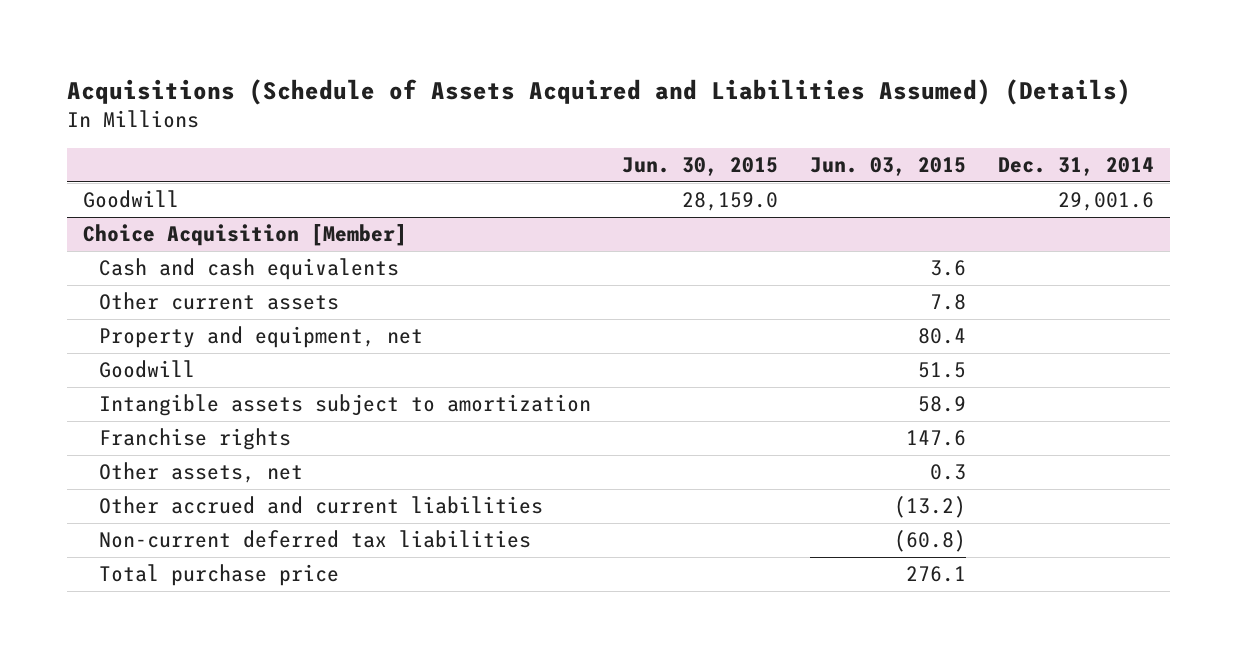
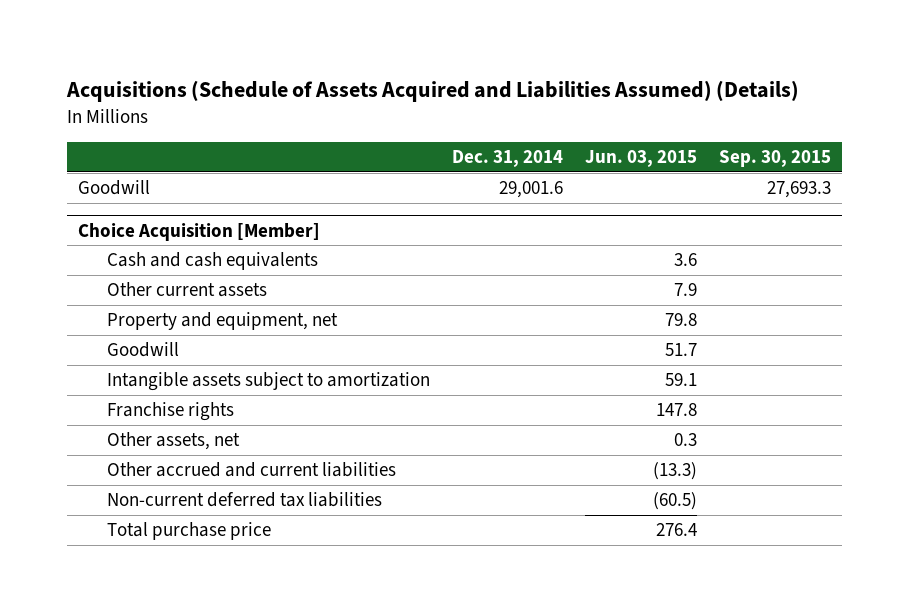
[622,157,779,177] Jun. 30, 2015 -> none
none -> [718,150,831,168] Sep. 30, 2015
[930,294,967,311] 7.8 -> [674,283,698,297] 7.9
[918,328,967,345] 80.4 -> [665,313,698,327] 79.8
[918,362,967,379] 51.5 -> [665,343,698,357] 51.7
[918,396,967,413] 58.9 -> [665,373,698,387] 59.1
[906,430,967,447] 147.6 -> [656,403,698,417] 147.8
[894,496,967,519] (13.2) -> [653,462,698,481] (13.3)
[894,530,967,553] (60.8) -> [653,492,698,511] (60.5)
[906,566,967,583] 276.1 -> [656,523,698,537] 276.4

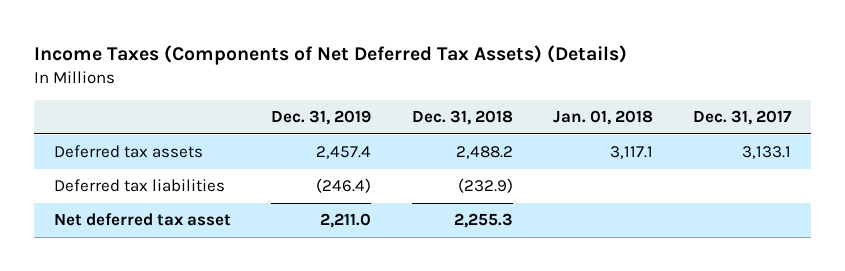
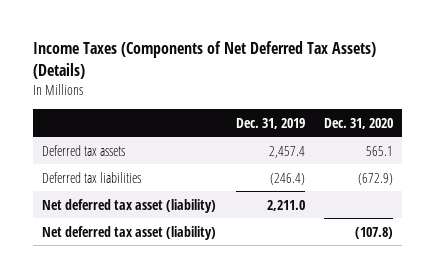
[411,110,513,126] Dec. 31, 2018 -> none
[552,110,653,126] Jan. 01, 2018 -> none
[693,110,793,126] Dec. 31, 2017 -> none
none -> [323,117,393,129] Dec. 31, 2020
[54,213,232,227] Net deferred tax asset -> [42,198,217,213] Net deferred tax asset (liability)
none -> [42,225,217,240] Net deferred tax asset (liability)

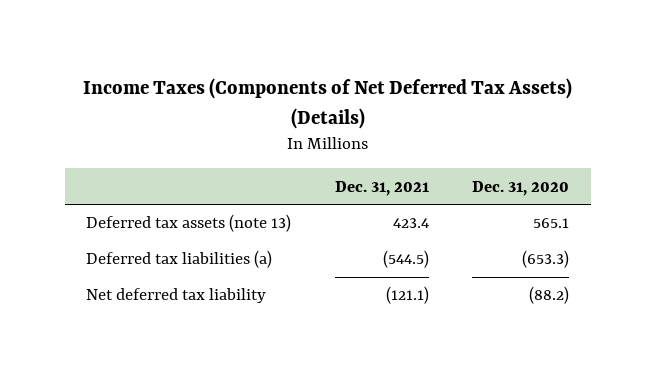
[235,117,305,129] Dec. 31, 2019 -> none
none -> [334,180,429,196] Dec. 31, 2021
[42,198,217,213] Net deferred tax asset (liability) -> none
[42,144,126,156] Deferred tax assets -> [86,214,292,233] Deferred tax assets (note 13)
[42,171,142,183] Deferred tax liabilities -> [86,250,273,269] Deferred tax liabilities (a)
[357,172,393,185] (672.9) -> [522,250,570,269] (653.3)
[42,225,217,240] Net deferred tax asset (liability) -> [86,288,267,304] Net deferred tax liability
[354,226,393,239] (107.8) -> [529,286,570,305] (88.2)

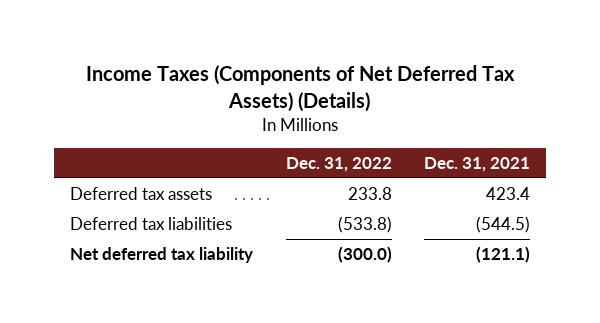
[472,180,570,196] Dec. 31, 2020 -> none
none -> [285,157,392,173] Dec. 31, 2022
[86,214,292,233] Deferred tax assets (note 13) -> [70,187,213,201] Deferred tax assets
[86,250,273,269] Deferred tax liabilities (a) -> [70,217,233,231] Deferred tax liabilities

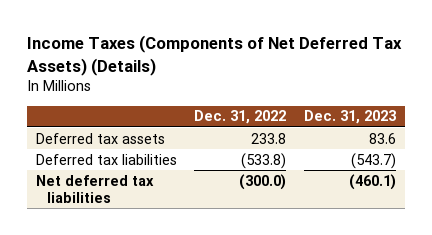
[423,157,530,173] Dec. 31, 2021 -> none
none -> [304,110,397,125] Dec. 31, 2023
[70,247,254,264] Net deferred tax liability -> [35,174,154,204] Net deferred tax liabilities

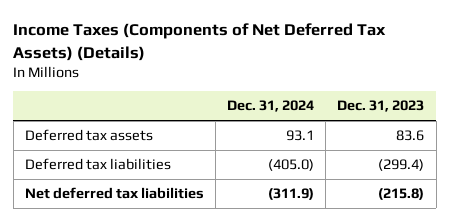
[194,110,287,125] Dec. 31, 2022 -> none
none -> [227,100,315,113] Dec. 31, 2024
[351,152,397,169] (543.7) -> [378,159,425,172] (299.4)
[349,173,397,190] (460.1) -> [378,188,425,201] (215.8)

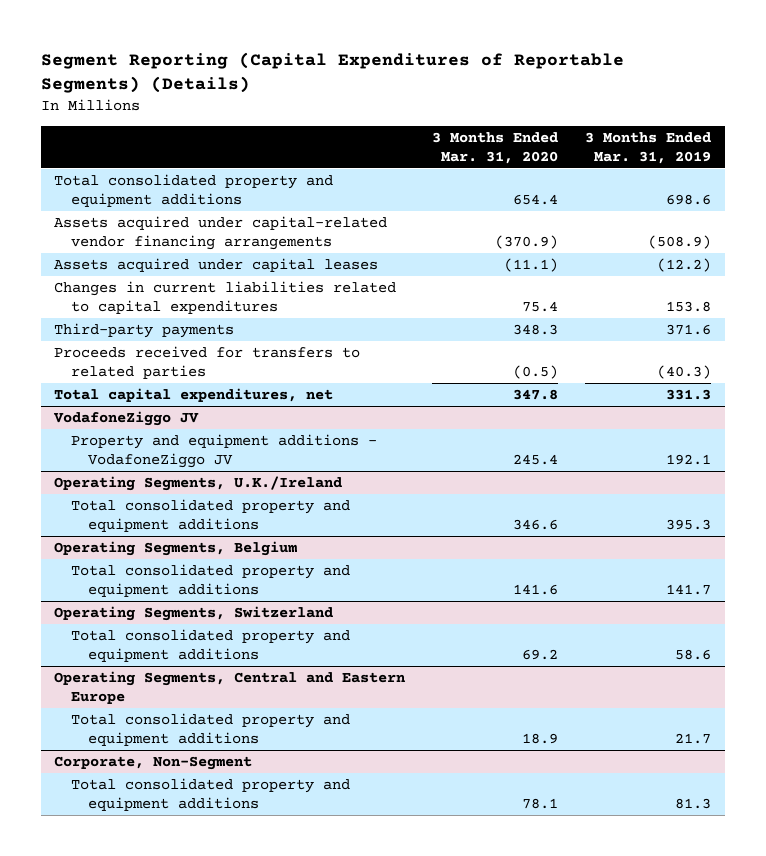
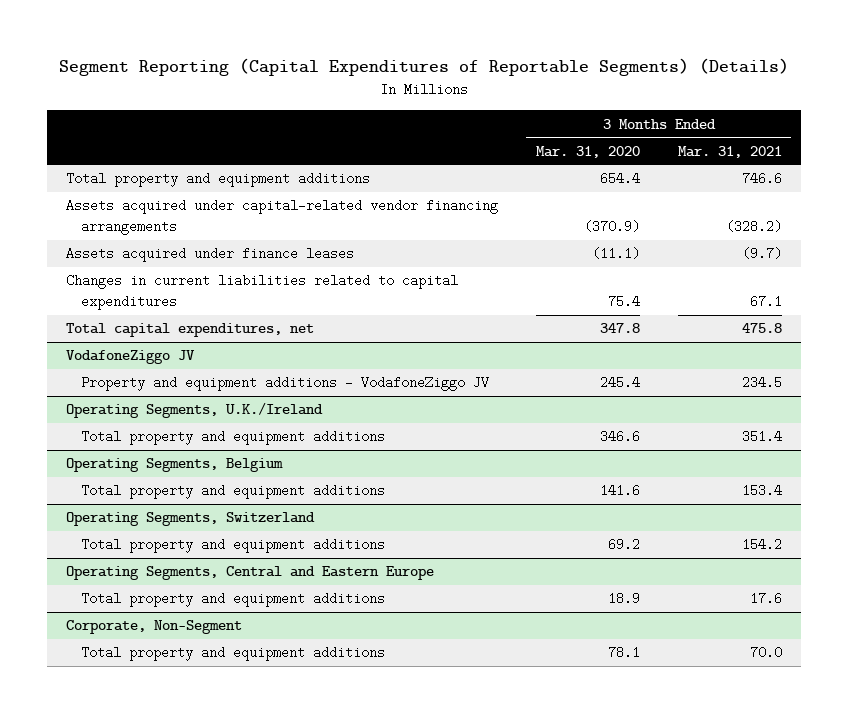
[585,131,712,164] 3 Months Ended Mar. 31, 2019 -> none
none -> [677,145,782,158] Mar. 31, 2021
[54,173,334,207] Total consolidated property and equipment additions -> [65,172,370,188] Total property and equipment additions
[54,257,379,272] Assets acquired under capital leases -> [65,247,354,263] Assets acquired under finance leases
[54,322,235,338] Third-party payments -> none
[54,345,361,379] Proceeds received for transfers to related parties -> none
[71,498,351,532] Total consolidated property and equipment additions -> [80,430,385,446] Total property and equipment additions
[71,563,351,597] Total consolidated property and equipment additions -> [80,484,385,500] Total property and equipment additions
[71,628,351,662] Total consolidated property and equipment additions -> [80,538,385,554] Total property and equipment additions
[71,712,351,746] Total consolidated property and equipment additions -> [80,592,385,608] Total property and equipment additions
[71,777,351,811] Total consolidated property and equipment additions -> [80,646,385,662] Total property and equipment additions

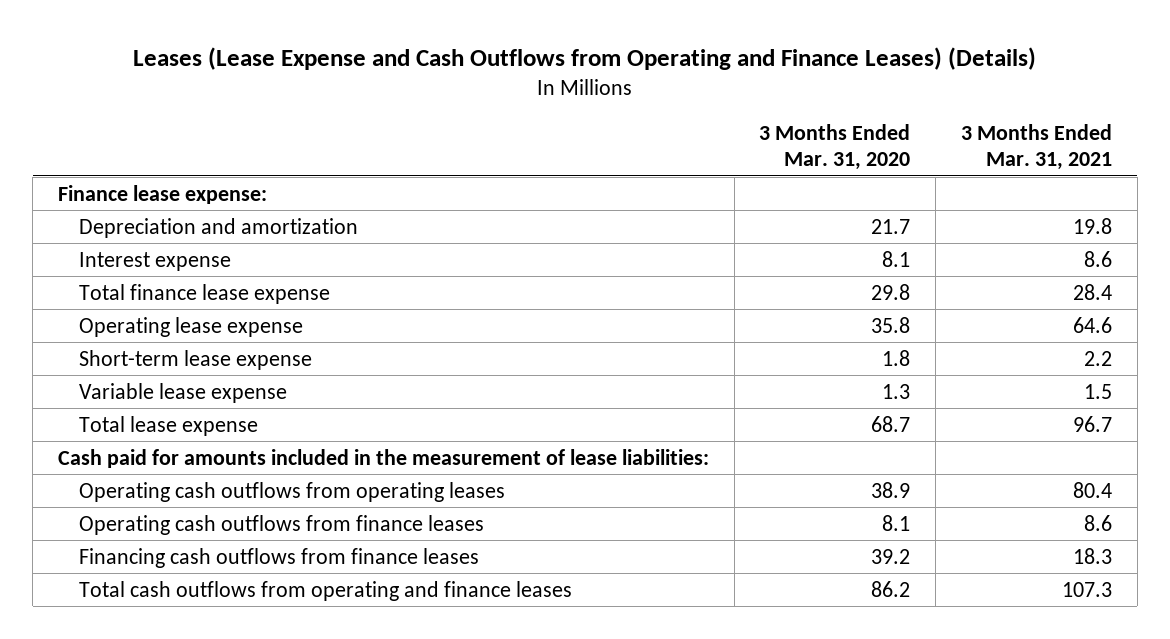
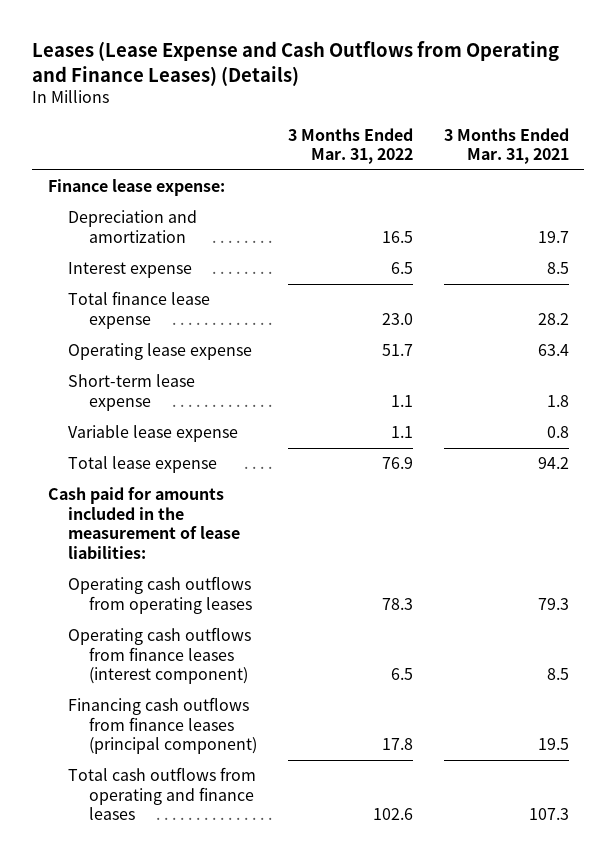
[759,124,911,170] 3 Months Ended Mar. 31, 2020 -> none
none -> [287,127,413,165] 3 Months Ended Mar. 31, 2022
[1072,217,1112,234] 19.8 -> [537,230,569,243] 19.7
[1083,250,1112,267] 8.6 -> [546,262,569,275] 8.5
[1072,283,1112,300] 28.4 -> [537,312,569,325] 28.2
[1072,316,1112,333] 64.6 -> [537,344,569,357] 63.4
[1083,350,1112,366] 2.2 -> [546,394,569,407] 1.8
[1083,383,1112,399] 1.5 -> [546,426,569,439] 0.8
[1072,415,1112,432] 96.7 -> [537,457,569,470] 94.2
[1072,481,1112,498] 80.4 -> [537,597,569,610] 79.3
[78,514,484,535] Operating cash outflows from finance leases -> [68,627,252,685] Operating cash outflows from finance leases (interest component)
[1083,514,1112,531] 8.6 -> [546,668,569,681] 8.5
[78,547,479,568] Financing cash outflows from finance leases -> [68,697,258,755] Financing cash outflows from finance leases (principal component)
[1072,547,1112,564] 18.3 -> [537,738,569,751] 19.5

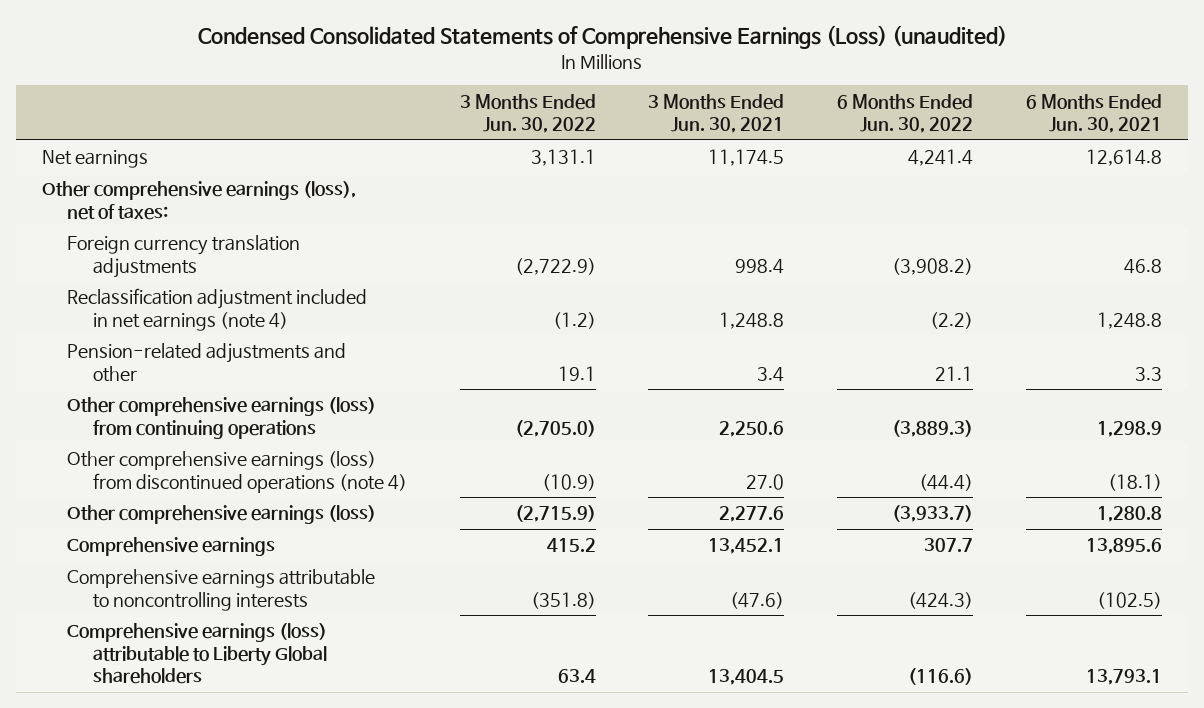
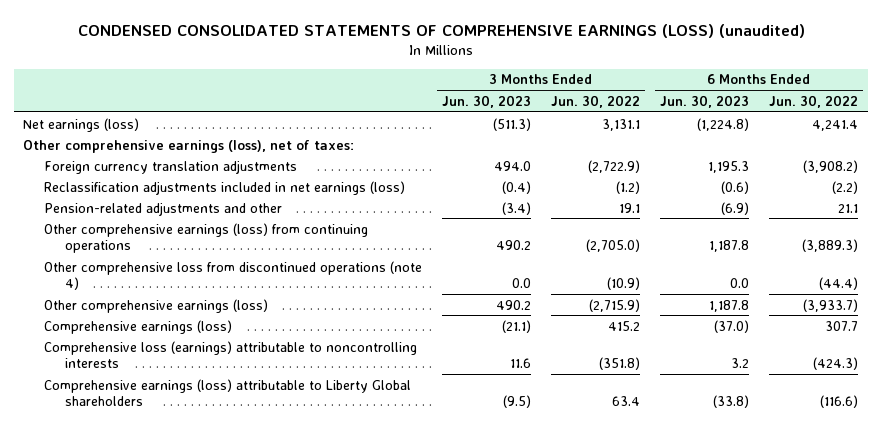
[197,25,1007,50] Condensed Consolidated Statements of Comprehensive Earnings (Loss) (unaudited) -> [77,23,805,38] CONDENSED CONSOLIDATED STATEMENTS OF COMPREHENSIVE EARNINGS (LOSS) (unaudited)
[648,93,785,134] 3 Months Ended Jun. 30, 2021 -> none
[1025,93,1162,134] 6 Months Ended Jun. 30, 2021 -> none
none -> [442,94,532,108] Jun. 30, 2023
none -> [659,94,749,108] Jun. 30, 2023
[42,150,149,169] Net earnings -> [23,117,140,132] Net earnings (loss)
[67,288,368,331] Reclassification adjustment included in net earnings (note 4) -> [44,180,406,195] Reclassification adjustments included in net earnings (loss)
[67,451,407,493] Other comprehensive earnings (loss) from discontinued operations (note 4) -> [44,260,423,291] Other comprehensive loss from discontinued operations (note 4)
[67,537,276,557] Comprehensive earnings -> [44,319,233,334] Comprehensive earnings (loss)
[67,569,376,611] Comprehensive earnings attributable to noncontrolling interests -> [44,340,418,369] Comprehensive loss (earnings) attributable to noncontrolling interests

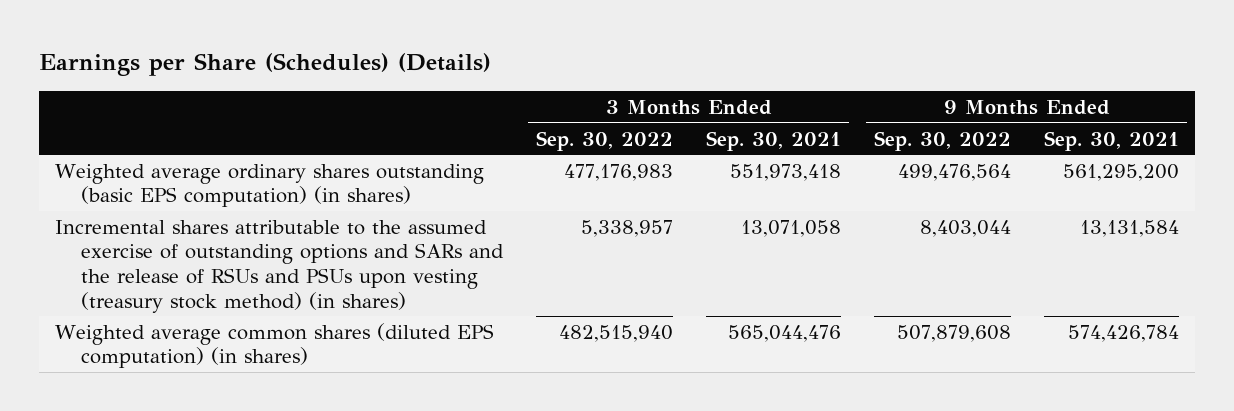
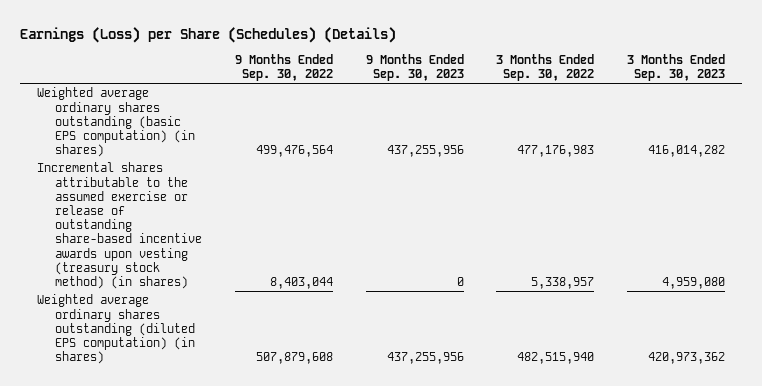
[38,53,491,77] Earnings per Share (Schedules) (Details) -> [20,26,397,43] Earnings (Loss) per Share (Schedules) (Details)
[706,130,842,151] Sep. 30, 2021 -> none
[1043,130,1179,151] Sep. 30, 2021 -> none
none -> [365,53,464,81] 9 Months Ended Sep. 30, 2023
none -> [627,53,726,81] 3 Months Ended Sep. 30, 2023
[55,219,505,313] Incremental shares attributable to the assumed exercise of outstanding options and SARs and the release of RSUs and PSUs upon vesting (treasury stock method) (in shares) -> [36,162,202,289] Incremental shares attributable to the assumed exercise or release of outstanding share-based incentive awards upon vesting (treasury stock method) (in shares)
[55,322,495,369] Weighted average common shares (diluted EPS computation) (in shares) -> [36,294,195,365] Weighted average ordinary shares outstanding (diluted EPS computation) (in shares)

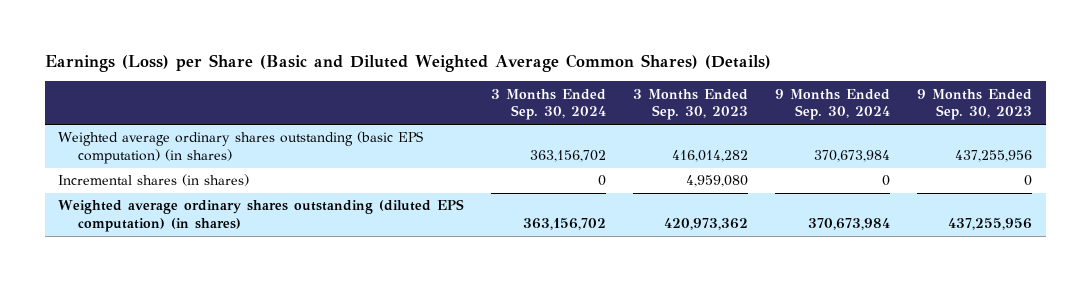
[20,26,397,43] Earnings (Loss) per Share (Schedules) (Details) -> [44,53,771,72] Earnings (Loss) per Share (Basic and Diluted Weighted Average Common Shares) (Details)
[234,53,333,81] 9 Months Ended Sep. 30, 2022 -> none
[496,53,595,81] 3 Months Ended Sep. 30, 2022 -> none
none -> [491,88,607,121] 3 Months Ended Sep. 30, 2024
none -> [775,88,891,121] 9 Months Ended Sep. 30, 2024
[36,162,202,289] Incremental shares attributable to the assumed exercise or release of outstanding share-based incentive awards upon vesting (treasury stock method) (in shares) -> [58,174,250,187] Incremental shares (in shares)

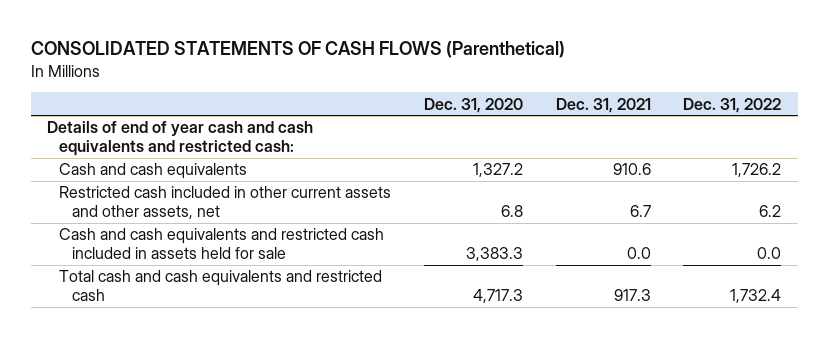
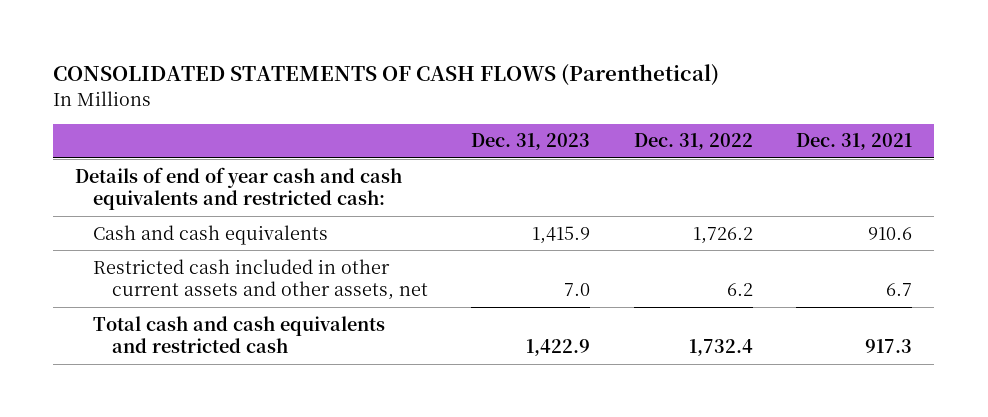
[424,97,524,113] Dec. 31, 2020 -> none
none -> [471,133,591,151] Dec. 31, 2023
[59,228,385,260] Cash and cash equivalents and restricted cash included in assets held for sale -> none

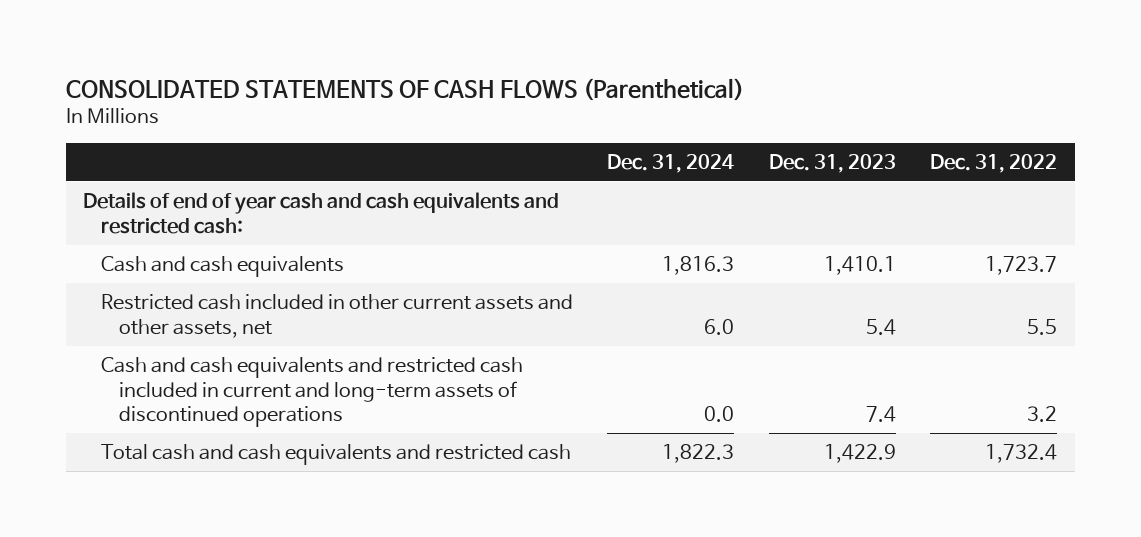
[796,133,913,151] Dec. 31, 2021 -> none
none -> [607,153,735,173] Dec. 31, 2024
[532,225,591,244] 1,415.9 -> [823,256,896,276] 1,410.1
[692,226,753,244] 1,726.2 -> [985,256,1058,276] 1,723.7
[564,283,591,297] 7.0 -> [865,318,896,335] 5.4
[726,283,753,297] 6.2 -> [1027,318,1058,335] 5.5
none -> [100,357,523,428] Cash and cash equivalents and restricted cash included in current and long-term assets of discontinued operations

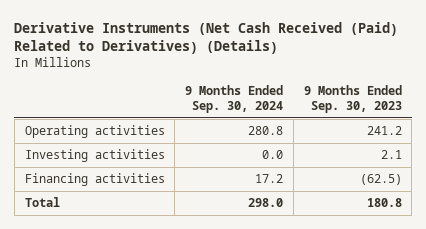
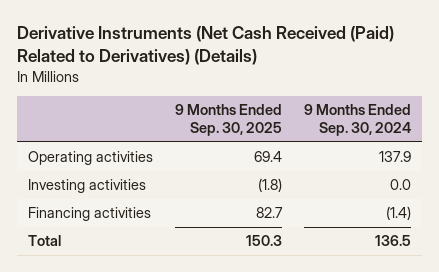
[303,85,402,114] 9 Months Ended Sep. 30, 2023 -> none
none -> [174,104,282,137] 9 Months Ended Sep. 30, 2025
[248,126,284,136] 280.8 -> [379,151,412,163] 137.9
[255,174,284,184] 17.2 -> [386,206,412,221] (1.4)
[248,198,284,208] 298.0 -> [375,235,412,247] 136.5

